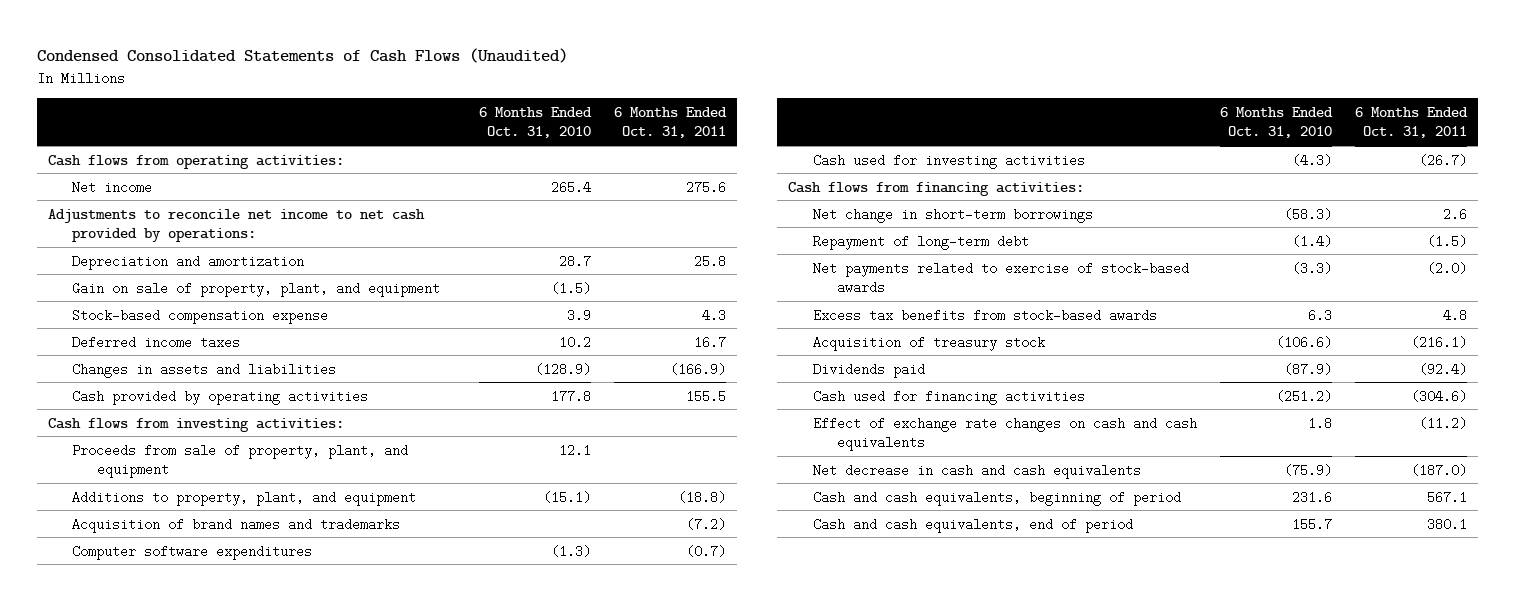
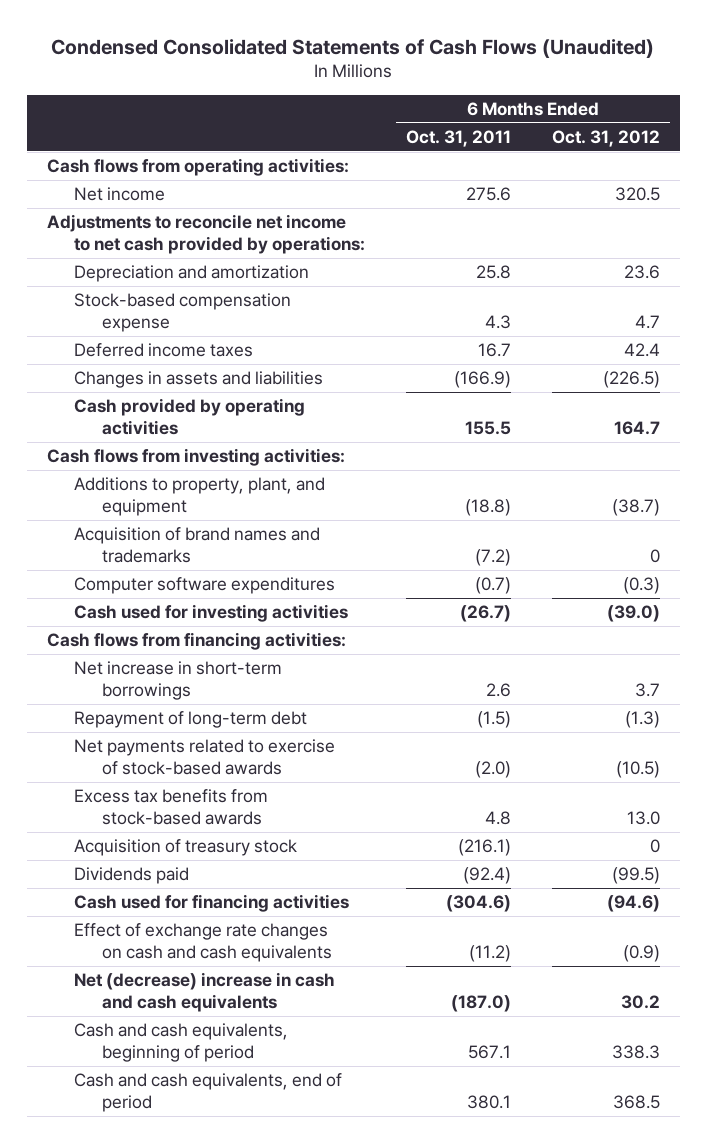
[479,106,593,139] 6 Months Ended Oct. 31, 2010 -> none
none -> [551,130,660,148] Oct. 31, 2012
[72,281,441,297] Gain on sale of property, plant, and equipment -> none
[72,443,409,478] Proceeds from sale of property, plant, and equipment -> none
[812,207,1093,223] Net change in short-term borrowings -> [74,661,283,701] Net increase in short-term borrowings
[812,463,1141,479] Net decrease in cash and cash equivalents -> [74,972,336,1013] Net (decrease) increase in cash and cash equivalents

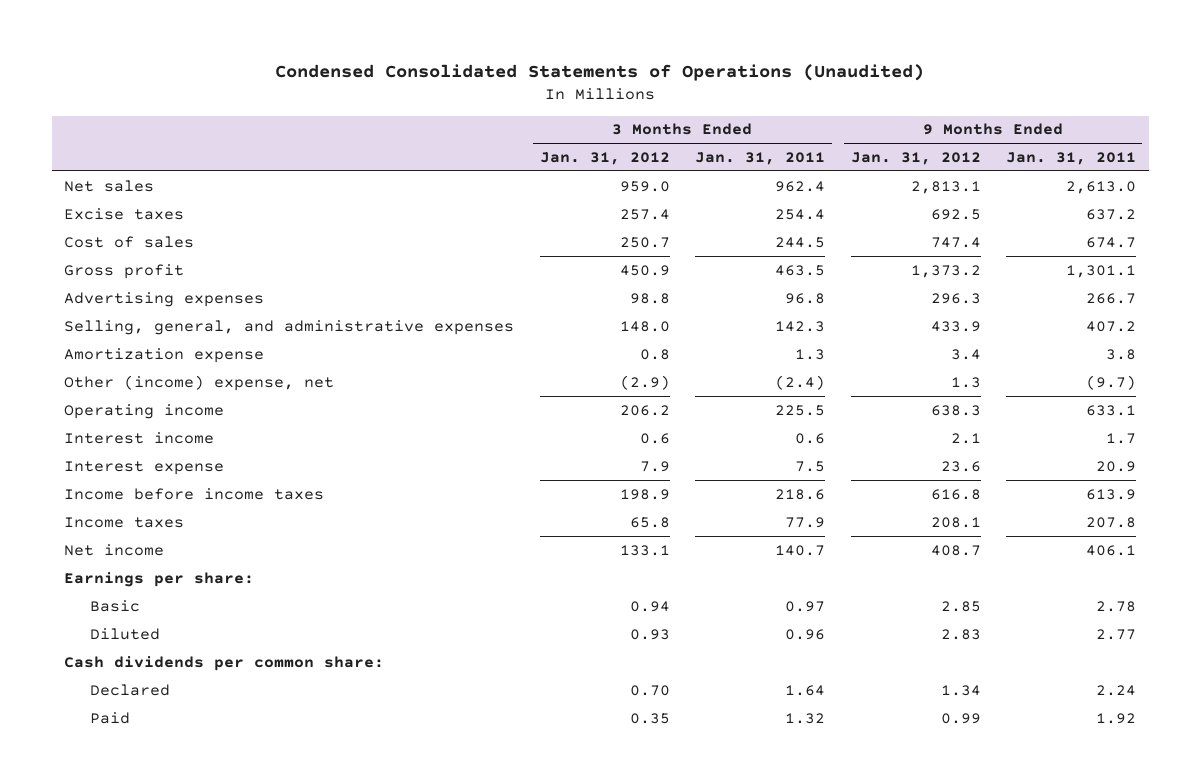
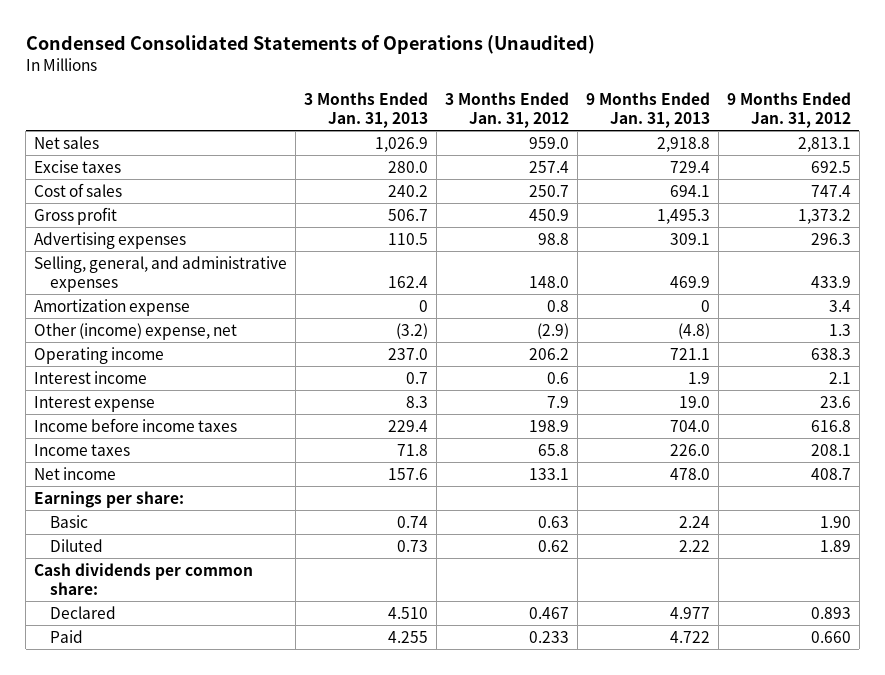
[695,151,826,165] Jan. 31, 2011 -> none
[1006,151,1137,165] Jan. 31, 2011 -> none
none -> [304,91,429,129] 3 Months Ended Jan. 31, 2013
none -> [585,91,710,129] 9 Months Ended Jan. 31, 2013
[629,600,670,612] 0.94 -> [538,515,570,528] 0.63
[940,600,981,612] 2.85 -> [819,515,851,528] 1.90
[629,628,670,640] 0.93 -> [538,539,570,552] 0.62
[940,628,981,640] 2.83 -> [819,539,851,552] 1.89
[629,684,670,696] 0.70 -> [529,606,570,619] 0.467
[940,684,981,696] 1.34 -> [810,606,851,619] 0.893
[629,712,670,724] 0.35 -> [529,630,570,643] 0.233
[940,712,981,724] 0.99 -> [810,630,851,643] 0.660

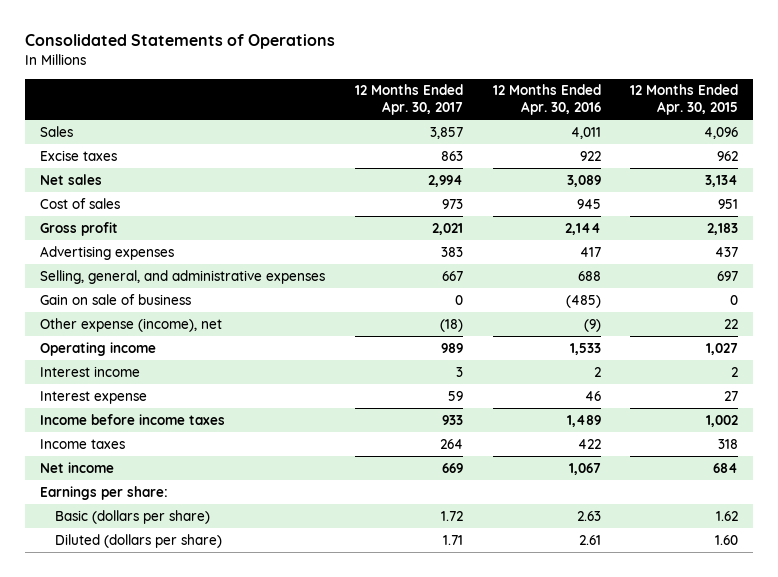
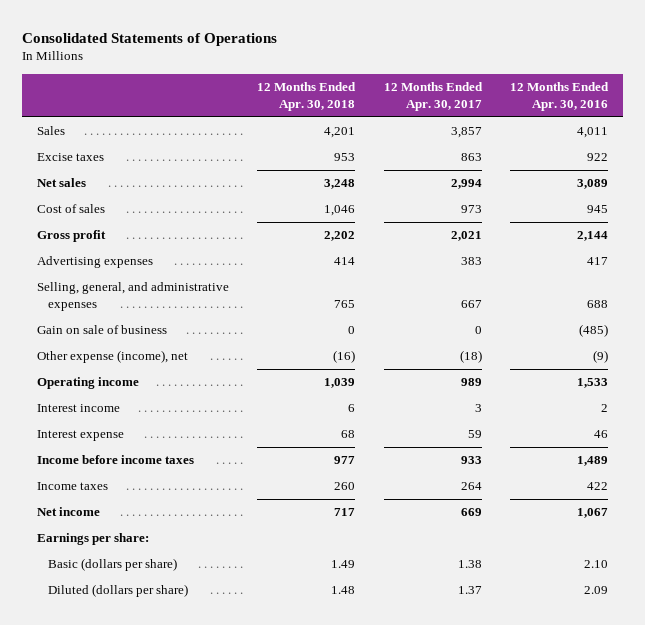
[630,84,739,116] 12 Months Ended Apr. 30, 2015 -> none
none -> [257,81,357,111] 12 Months Ended Apr. 30, 2018
[440,510,463,521] 1.72 -> [457,560,482,569] 1.38
[576,510,601,521] 2.63 -> [584,560,609,569] 2.10
[442,534,463,545] 1.71 -> [457,586,482,595] 1.37
[578,534,601,545] 2.61 -> [584,586,609,595] 2.09

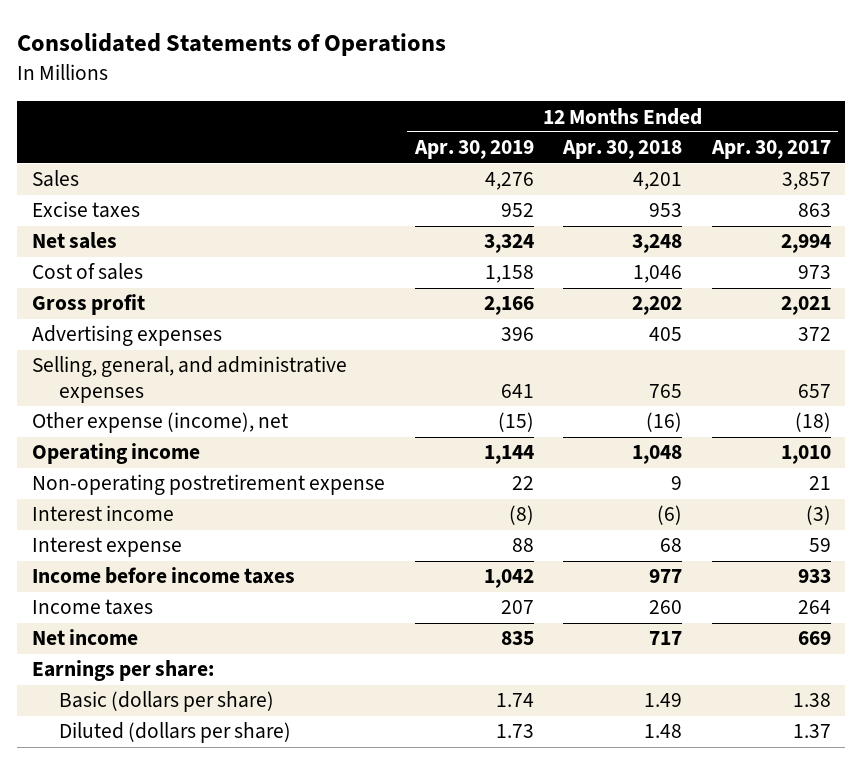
[510,81,610,111] 12 Months Ended Apr. 30, 2016 -> none
none -> [413,140,534,160] Apr. 30, 2019
[36,325,167,335] Gain on sale of business -> none
[334,257,356,266] 414 -> [649,327,683,342] 405
[460,257,482,266] 383 -> [797,327,831,342] 372
[460,300,482,309] 667 -> [797,383,831,398] 657
[324,378,356,389] 1,039 -> [632,445,683,465] 1,048
[460,378,482,387] 989 -> [780,445,831,465] 1,010
none -> [32,474,386,496] Non-operating postretirement expense
[348,404,356,413] 6 -> [657,505,683,526] (6)
[474,404,482,413] 3 -> [805,505,831,526] (3)

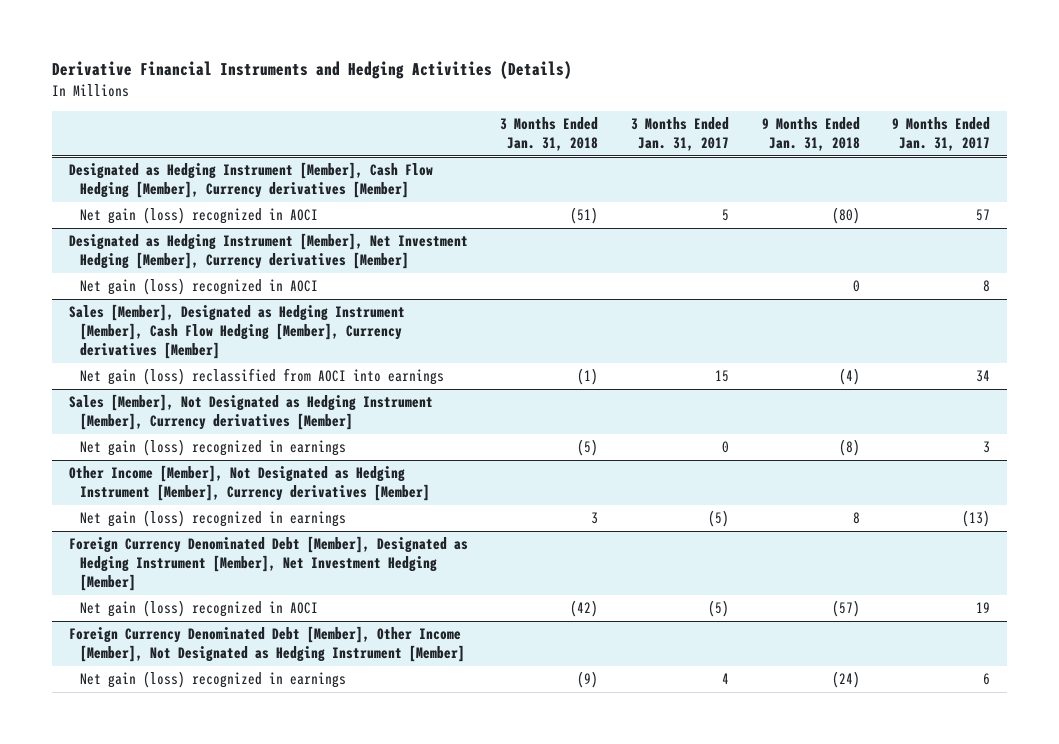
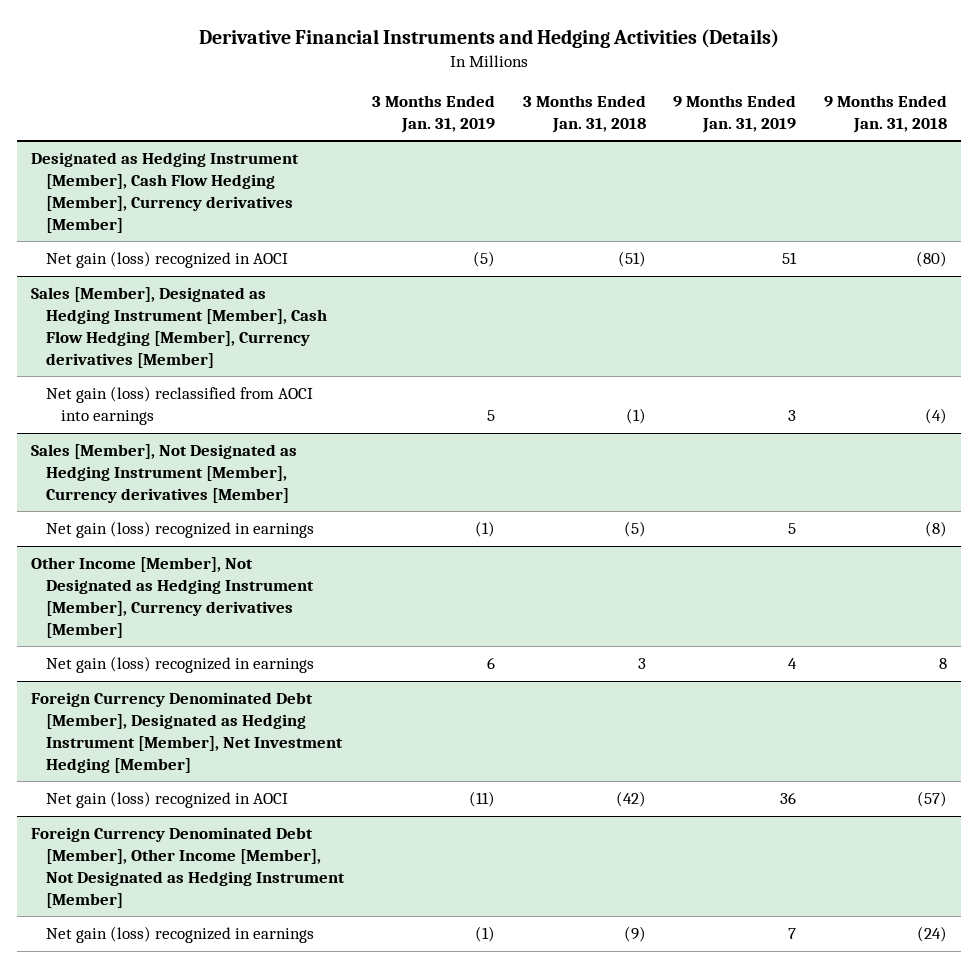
[630,116,729,151] 3 Months Ended Jan. 31, 2017 -> none
[892,116,991,151] 9 Months Ended Jan. 31, 2017 -> none
none -> [371,94,495,133] 3 Months Ended Jan. 31, 2019
none -> [673,94,797,133] 9 Months Ended Jan. 31, 2019
[68,233,468,270] Designated as Hedging Instrument [Member], Net Investment Hedging [Member], Currency derivatives [Member] -> none
[80,278,319,296] Net gain (loss) recognized in AOCI -> none

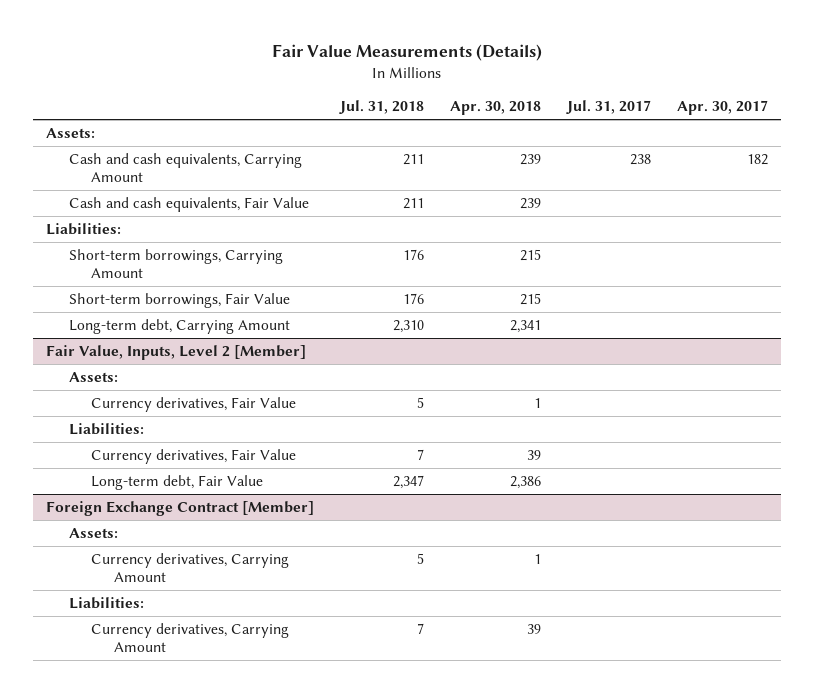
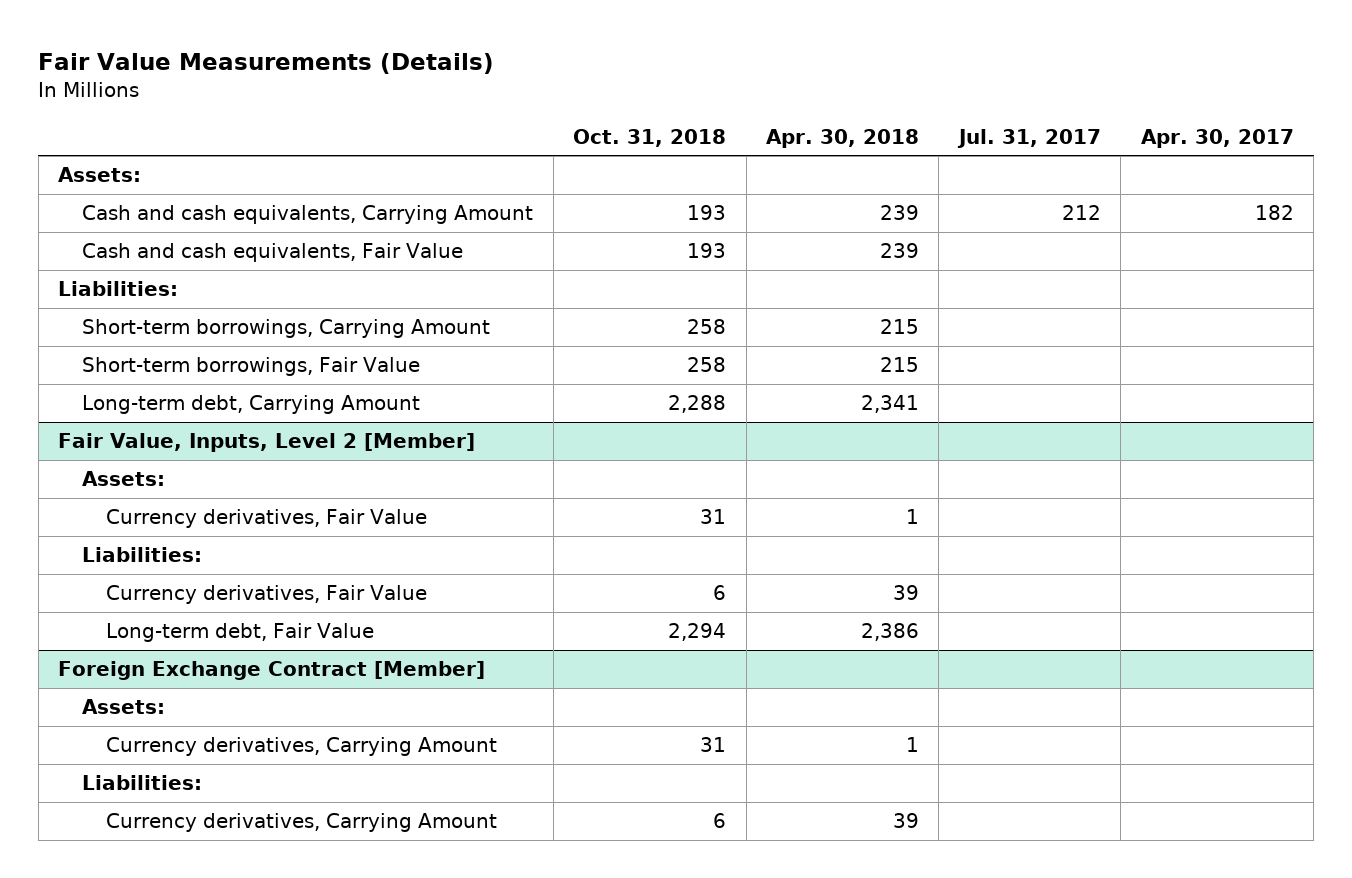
[339,100,425,115] Jul. 31, 2018 -> none
none -> [573,128,727,147] Oct. 31, 2018
[630,153,652,165] 238 -> [1061,205,1101,221] 212

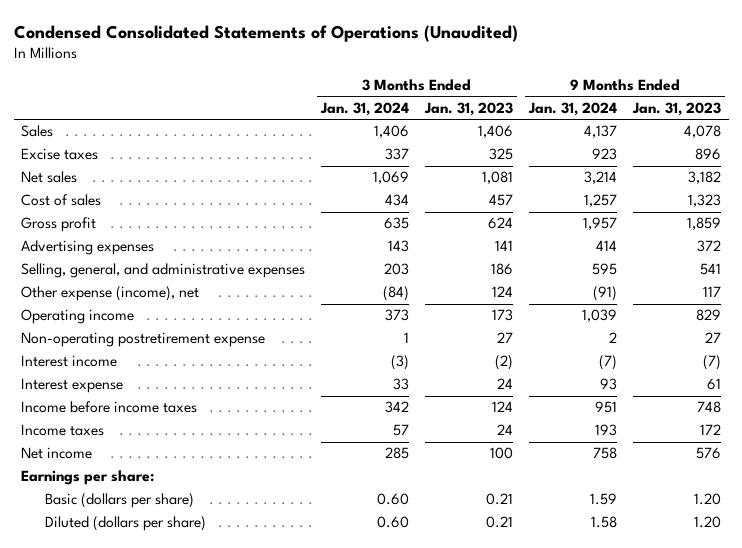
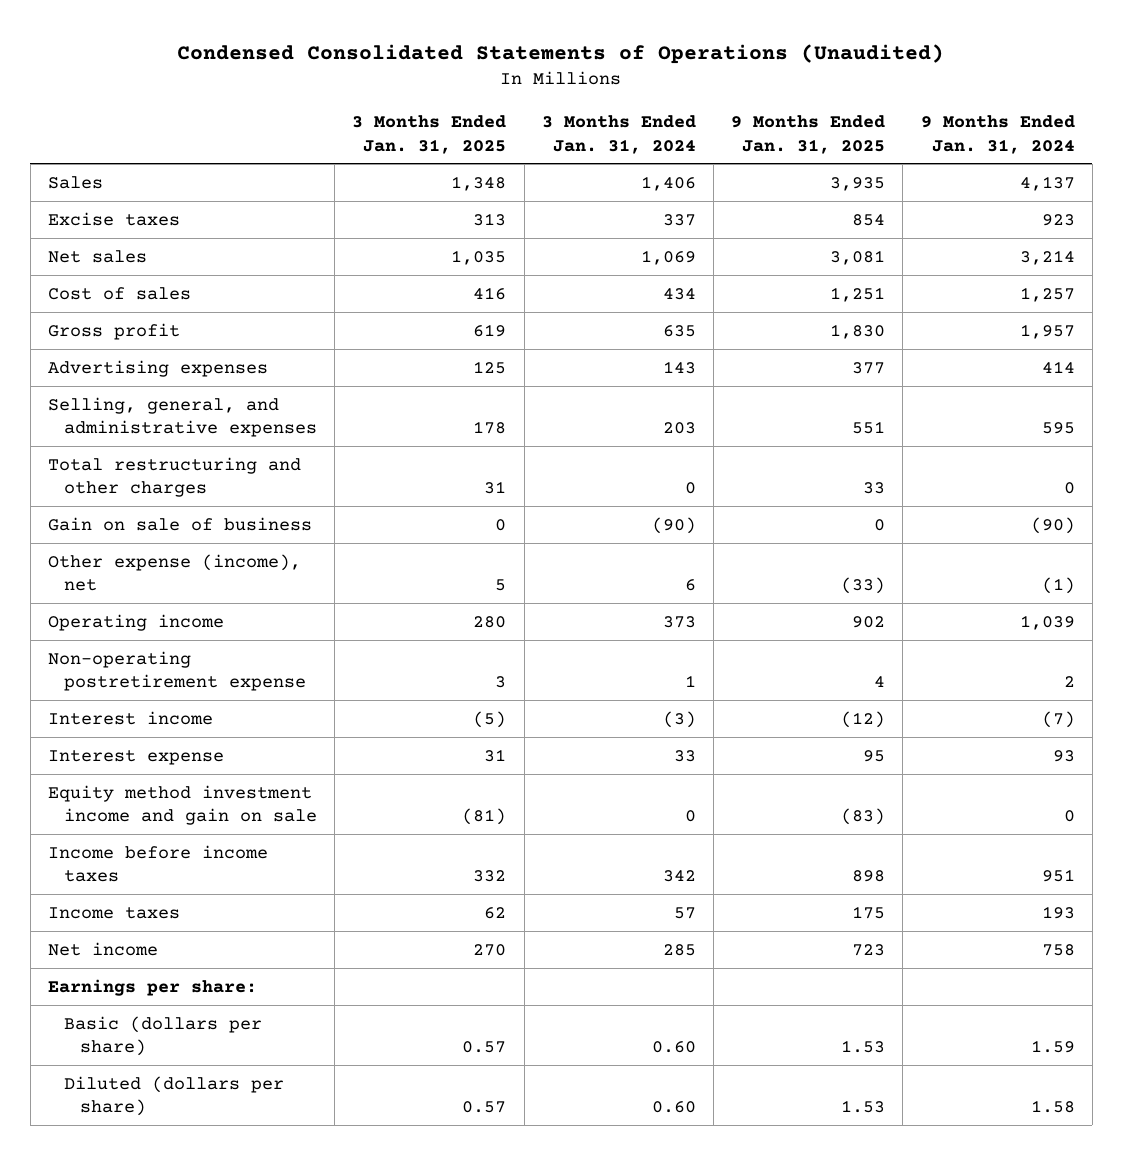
[424,102,514,117] Jan. 31, 2023 -> none
[631,102,721,117] Jan. 31, 2023 -> none
none -> [352,114,507,154] 3 Months Ended Jan. 31, 2025
none -> [731,114,886,154] 9 Months Ended Jan. 31, 2025
none -> [47,456,301,498] Total restructuring and other charges
none -> [47,516,312,531] Gain on sale of business
[383,286,410,302] (84) -> [684,579,696,592] 6
[593,286,618,302] (91) -> [1041,577,1075,595] (1)
none -> [47,784,318,826] Equity method investment income and gain on sale

